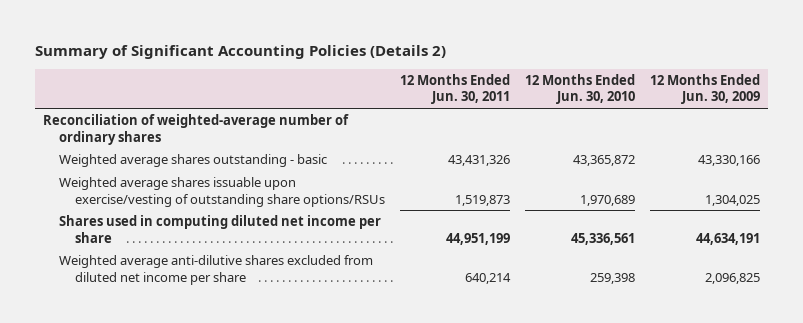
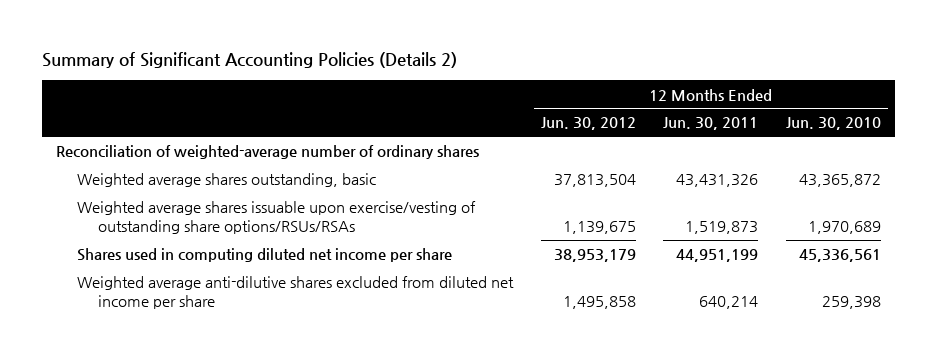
[650,73,761,105] 12 Months Ended Jun. 30, 2009 -> none
none -> [540,117,636,131] Jun. 30, 2012
[59,154,328,168] Weighted average shares outstanding - basic -> [76,173,376,188] Weighted average shares outstanding, basic
[59,177,386,207] Weighted average shares issuable upon exercise/vesting of outstanding share options/RSUs -> [76,201,476,234] Weighted average shares issuable upon exercise/vesting of outstanding share options/RSUs/RSAs

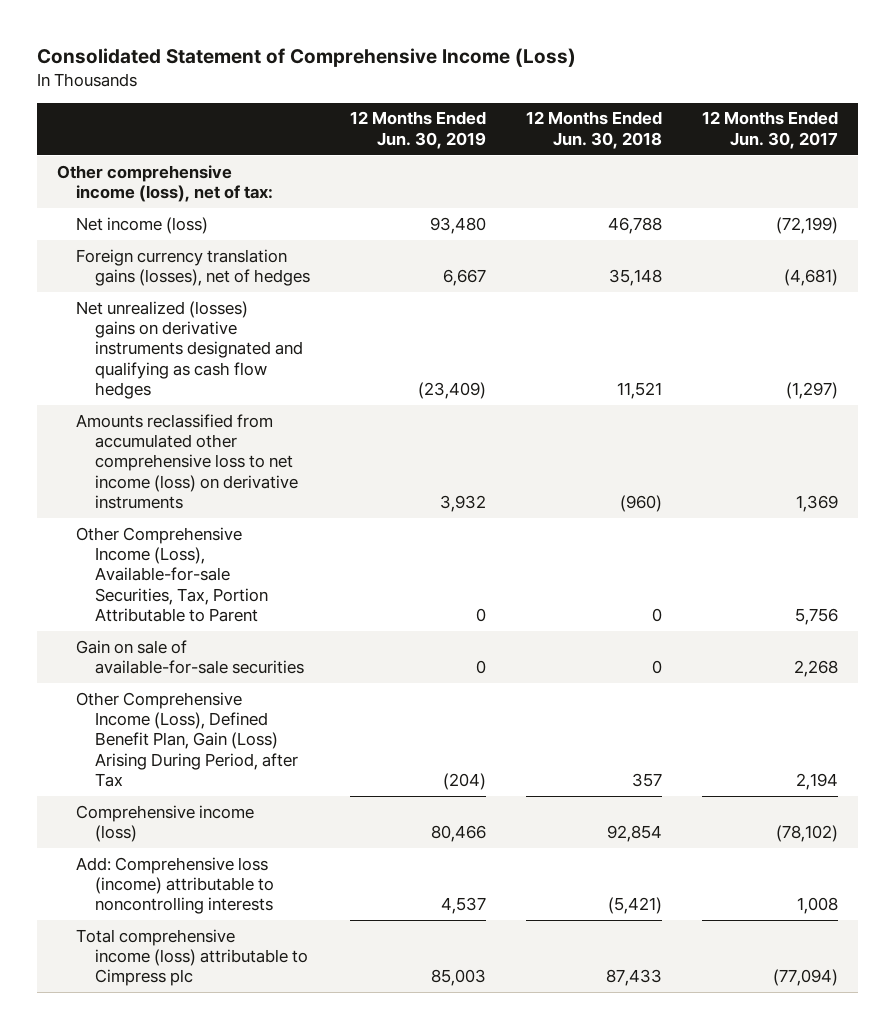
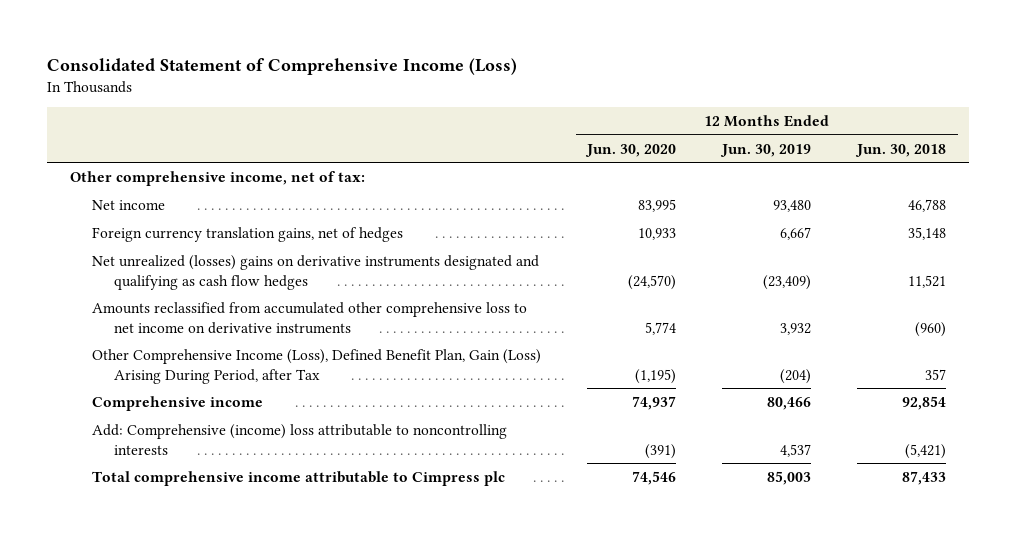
[701,111,838,149] 12 Months Ended Jun. 30, 2017 -> none
none -> [585,143,677,157] Jun. 30, 2020
[56,164,274,203] Other comprehensive income (loss), net of tax: -> [70,170,366,186] Other comprehensive income, net of tax:
[76,216,209,234] Net income (loss) -> [92,199,166,210] Net income
[76,248,311,287] Foreign currency translation gains (losses), net of hedges -> [92,226,404,242] Foreign currency translation gains, net of hedges
[76,526,269,622] Other Comprehensive Income (Loss), Available-for-sale Securities, Tax, Portion Attributable to Parent -> none
[76,639,305,675] Gain on sale of available-for-sale securities -> none
[76,413,299,509] Amounts reclassified from accumulated other comprehensive loss to net income (loss) on derivative instruments -> [92,301,528,334] Amounts reclassified from accumulated other comprehensive loss to net income on derivative instruments
[76,804,255,843] Comprehensive income (loss) -> [92,395,264,411] Comprehensive income
[76,856,275,915] Add: Comprehensive loss (income) attributable to noncontrolling interests -> [92,423,508,455] Add: Comprehensive (income) loss attributable to noncontrolling interests
[76,928,309,987] Total comprehensive income (loss) attributable to Cimpress plc -> [92,470,506,486] Total comprehensive income attributable to Cimpress plc

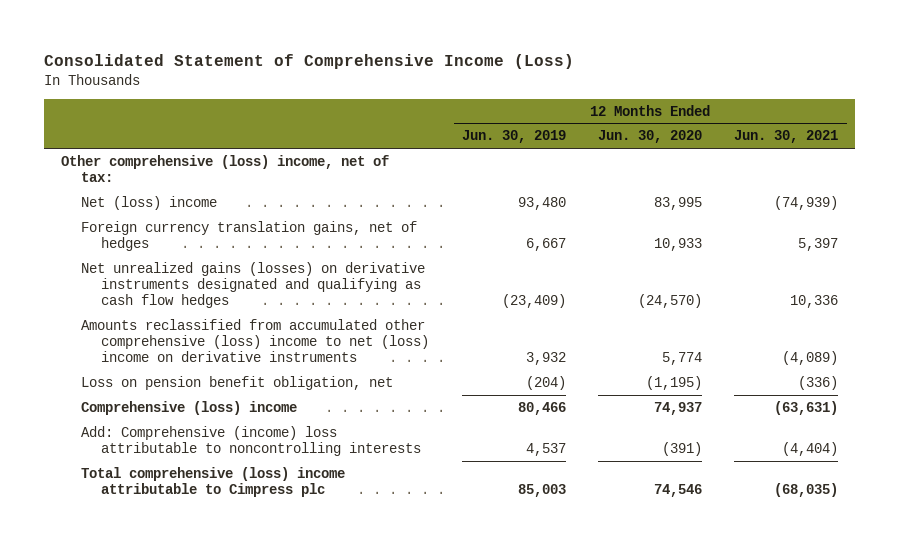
[855,143,947,157] Jun. 30, 2018 -> none
none -> [734,130,839,144] Jun. 30, 2021
[70,170,366,186] Other comprehensive income, net of tax: -> [60,154,389,183] Other comprehensive (loss) income, net of tax:
[92,199,166,210] Net income -> [80,195,217,210] Net (loss) income
[92,254,540,290] Net unrealized (losses) gains on derivative instruments designated and qualifying as cash flow hedges -> [80,261,425,309] Net unrealized gains (losses) on derivative instruments designated and qualifying as cash flow hedges
[92,301,528,334] Amounts reclassified from accumulated other comprehensive loss to net income on derivative instruments -> [80,318,430,363] Amounts reclassified from accumulated other comprehensive (loss) income to net (loss) income on derivative instruments
[92,348,542,384] Other Comprehensive Income (Loss), Defined Benefit Plan, Gain (Loss) Arising During Period, after Tax -> [80,375,393,390] Loss on pension benefit obligation, net
[92,395,264,411] Comprehensive income -> [80,400,297,415] Comprehensive (loss) income
[92,470,506,486] Total comprehensive income attributable to Cimpress plc -> [80,466,345,498] Total comprehensive (loss) income attributable to Cimpress plc

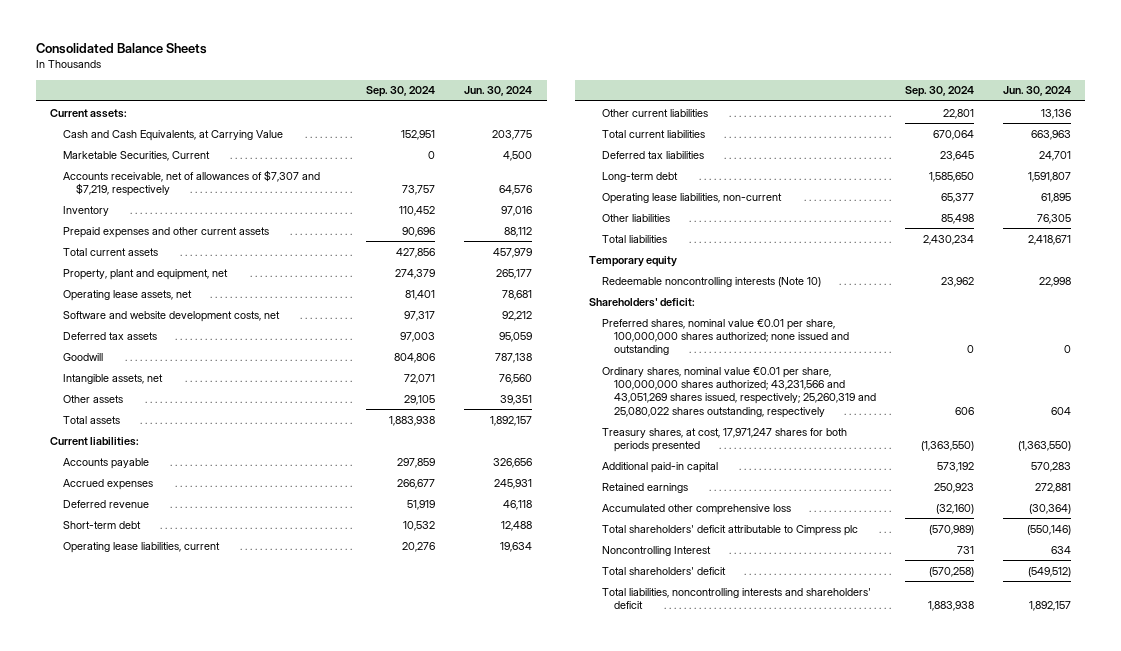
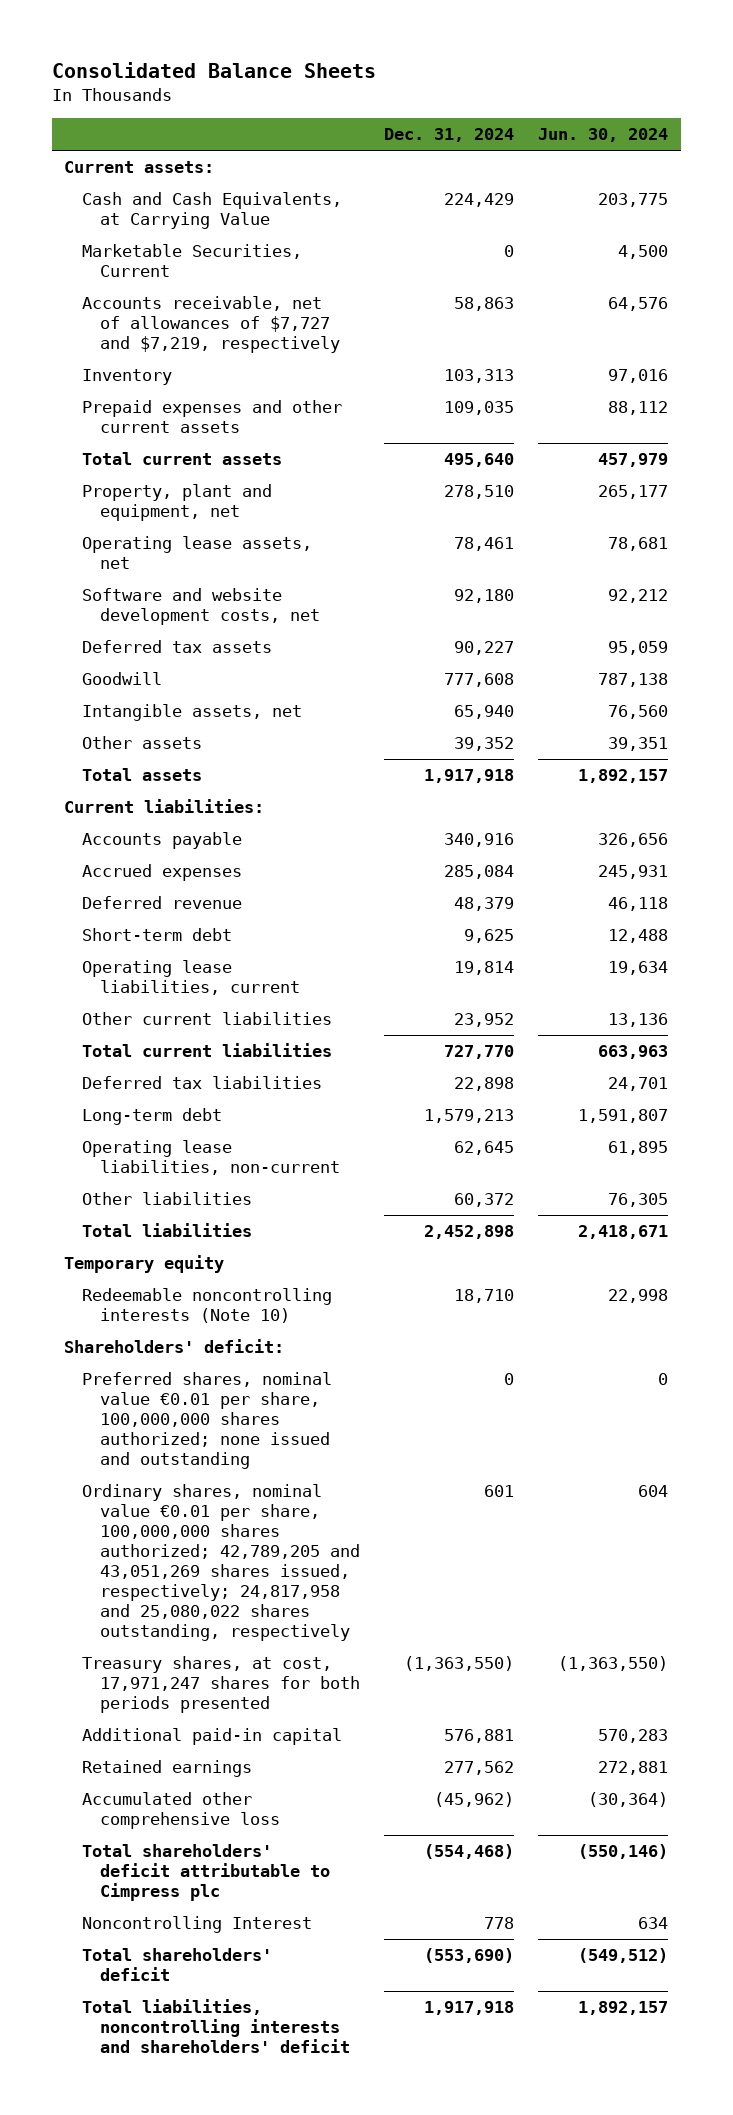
[366,86,436,98] Sep. 30, 2024 -> none
none -> [384,127,515,142] Dec. 31, 2024
[63,169,321,196] Accounts receivable, net of allowances of $7,307 and $7,219, respectively -> [82,296,341,354] Accounts receivable, net of allowances of $7,727 and $7,219, respectively
[601,366,877,418] Ordinary shares, nominal value €0.01 per share, 100,000,000 shares authorized; 43,231,566 and 43,051,269 shares issued, respectively; 25,260,319 and 25,080,022 shares outstanding, respectively -> [82,1484,361,1641] Ordinary shares, nominal value €0.01 per share, 100,000,000 shares authorized; 42,789,205 and 43,051,269 shares issued, respectively; 24,817,958 and 25,080,022 shares outstanding, respectively

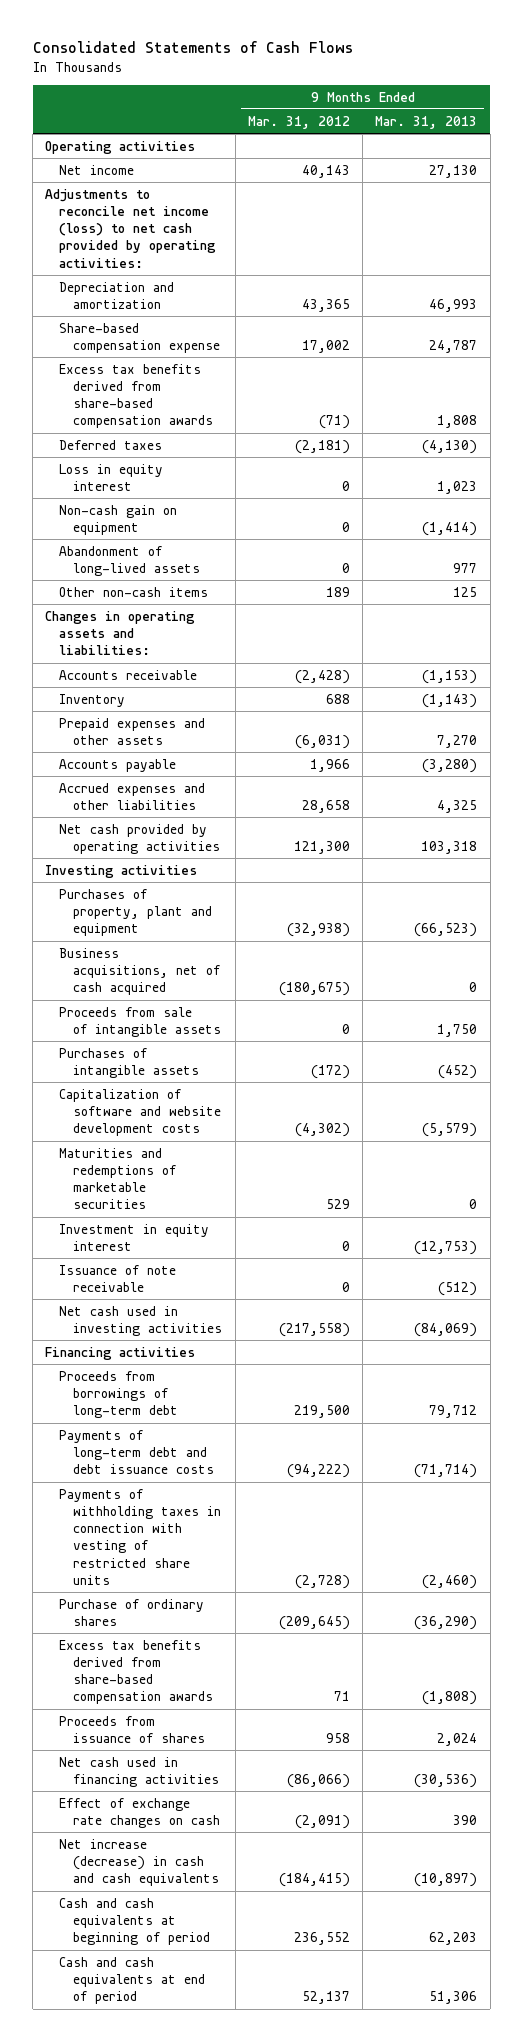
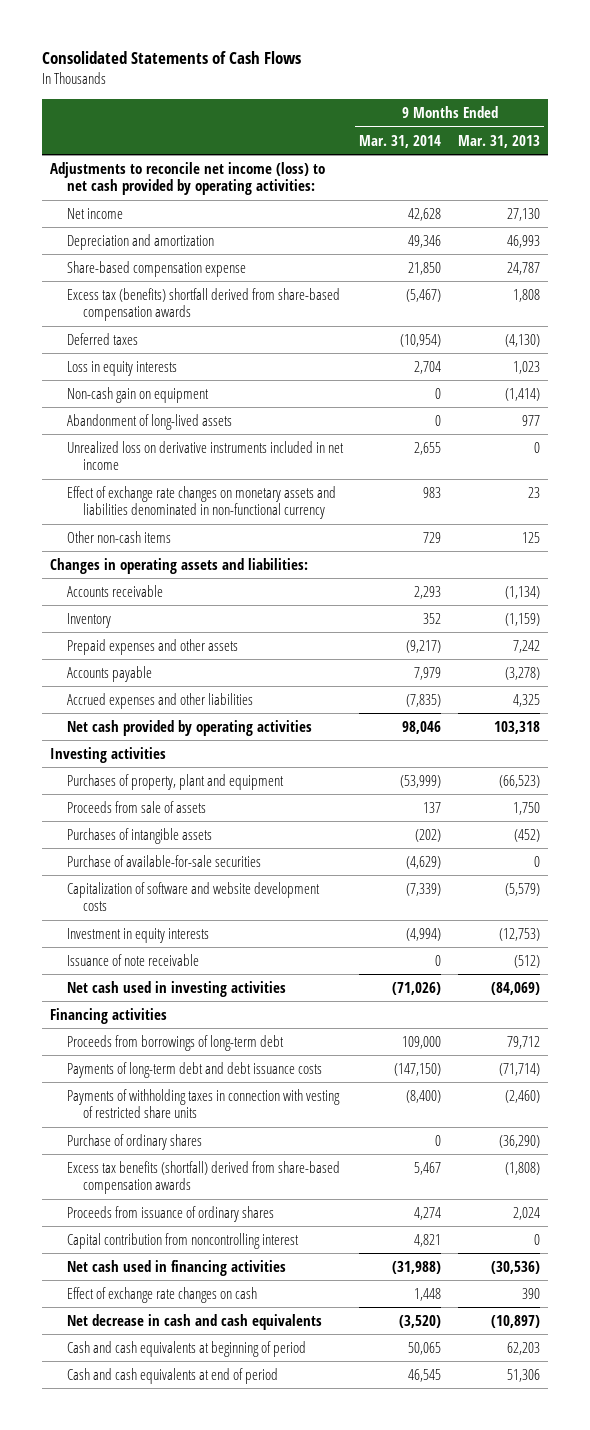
[247,115,350,129] Mar. 31, 2012 -> none
none -> [359,134,442,148] Mar. 31, 2014
[45,140,196,154] Operating activities -> none
[59,164,135,175] Net income -> [66,207,123,219] Net income
[59,363,214,429] Excess tax benefits derived from share-based compensation awards -> [66,287,340,322] Excess tax (benefits) shortfall derived from share-based compensation awards
[59,463,164,491] Loss in equity interest -> [66,360,177,376] Loss in equity interests
none -> [66,440,344,471] Unrealized loss on derivative instruments included in net income
none -> [66,485,336,520] Effect of exchange rate changes on monetary assets and liabilities denominated in non-functional currency
[422,669,478,684] (1,153) -> [505,585,541,599] (1,134)
[422,693,478,708] (1,143) -> [505,612,541,626] (1,159)
[437,734,478,748] 7,270 -> [513,639,541,653] 7,242
[422,758,478,773] (3,280) -> [505,666,541,680] (3,278)
[59,947,221,996] Business acquisitions, net of cash acquired -> none
[59,1006,222,1037] Proceeds from sale of intangible assets -> [66,800,206,813] Proceeds from sale of assets
none -> [66,854,261,867] Purchase of available-for-sale securities
[59,1147,177,1210] Maturities and redemptions of marketable securities -> none
[59,1223,210,1251] Investment in equity interest -> [66,927,209,943] Investment in equity interests
[59,1639,214,1705] Excess tax benefits derived from share-based compensation awards -> [66,1160,340,1195] Excess tax benefits (shortfall) derived from share-based compensation awards
[59,1715,206,1743] Proceeds from issuance of shares -> [66,1205,274,1222] Proceeds from issuance of ordinary shares
none -> [66,1232,299,1249] Capital contribution from noncontrolling interest
[59,1838,220,1887] Net increase (decrease) in cash and cash equivalents -> [66,1313,322,1330] Net decrease in cash and cash equivalents

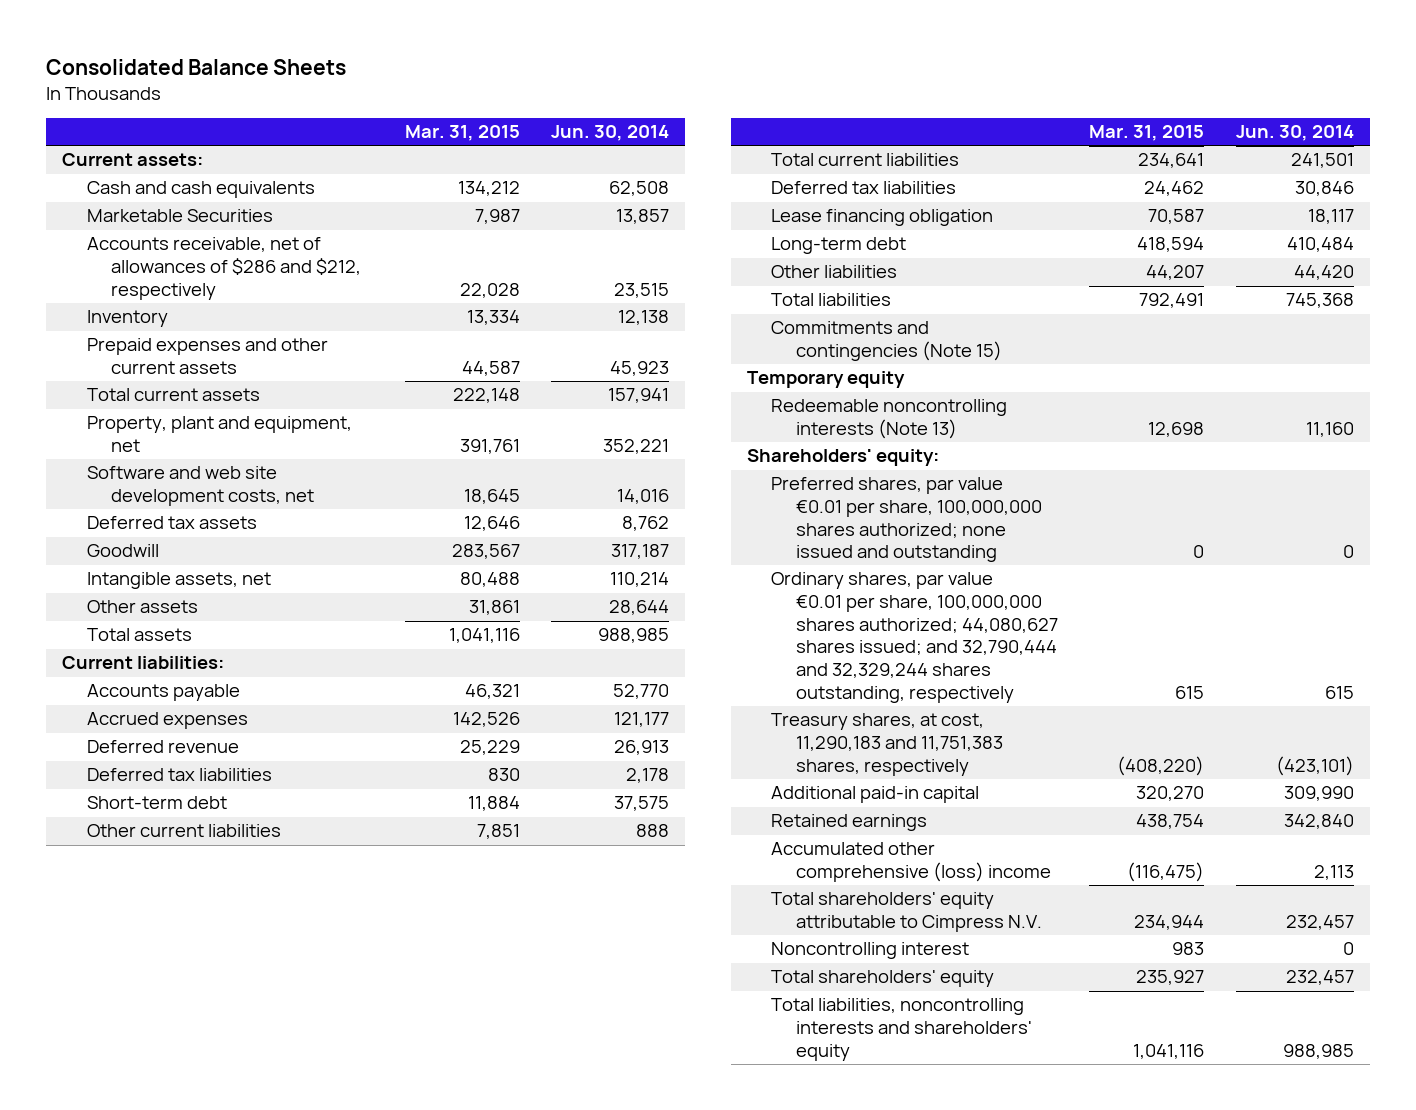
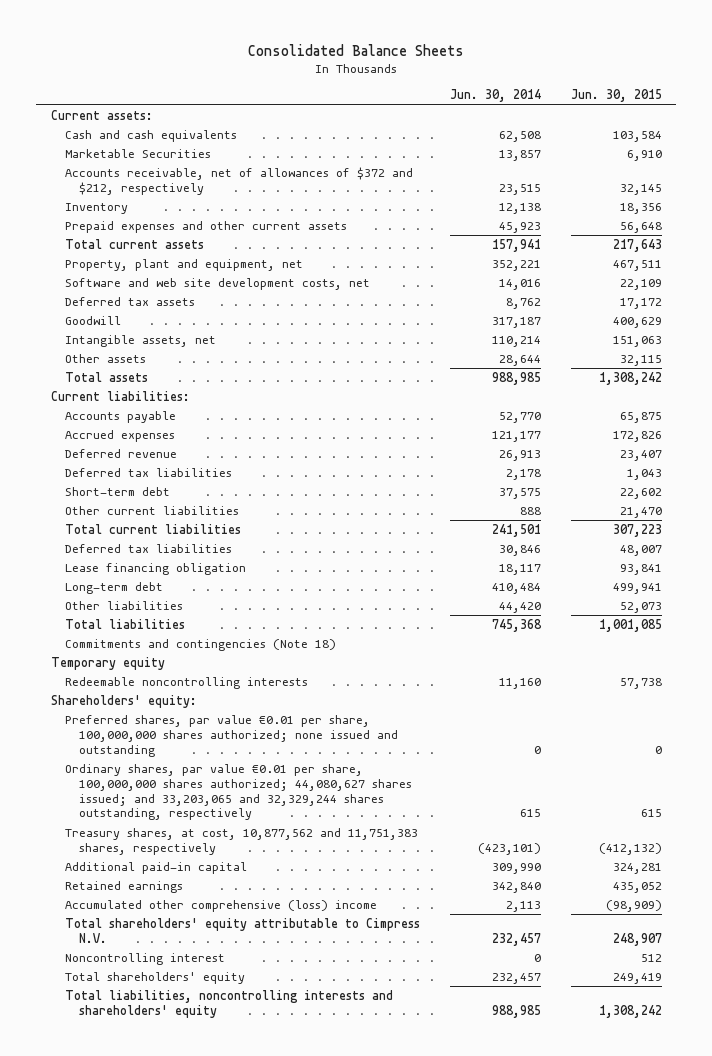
[404,125,520,142] Mar. 31, 2015 -> none
none -> [570,89,662,103] Jun. 30, 2015
[86,237,362,300] Accounts receivable, net of allowances of $286 and $212, respectively -> [65,167,414,195] Accounts receivable, net of allowances of $372 and $212, respectively
[771,321,1002,362] Commitments and contingencies (Note 15) -> [65,639,337,652] Commitments and contingencies (Note 18)
[771,399,1008,440] Redeemable noncontrolling interests (Note 13) -> [65,677,309,690] Redeemable noncontrolling interests
[771,572,1058,703] Ordinary shares, par value €0.01 per share, 100,000,000 shares authorized; 44,080,627 shares issued; and 32,790,444 and 32,329,244 shares outstanding, respectively -> [65,764,413,821] Ordinary shares, par value €0.01 per share, 100,000,000 shares authorized; 44,080,627 shares issued; and 33,203,065 and 32,329,244 shares outstanding, respectively
[771,713,1003,776] Treasury shares, at cost, 11,290,183 and 11,751,383 shares, respectively -> [65,828,419,855] Treasury shares, at cost, 10,877,562 and 11,751,383 shares, respectively

